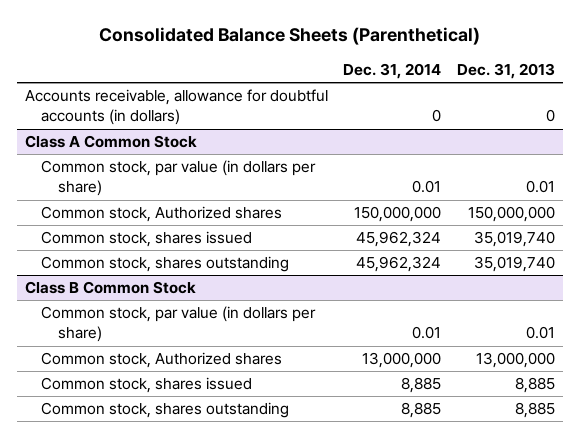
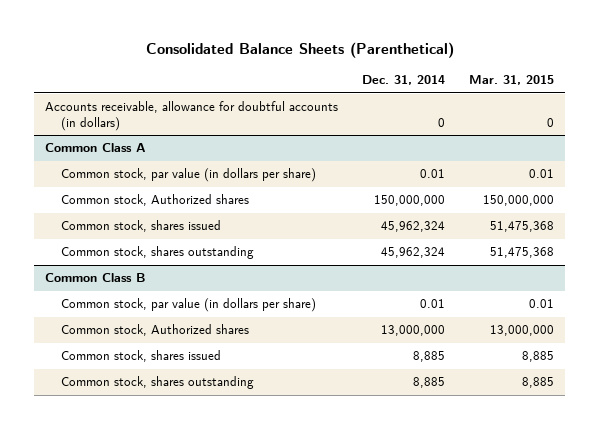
[457,62,556,79] Dec. 31, 2013 -> none
none -> [468,75,554,86] Mar. 31, 2015
[24,135,197,149] Class A Common Stock -> [45,143,147,153] Common Class A
[24,281,196,295] Class B Common Stock -> [45,273,147,283] Common Class B

